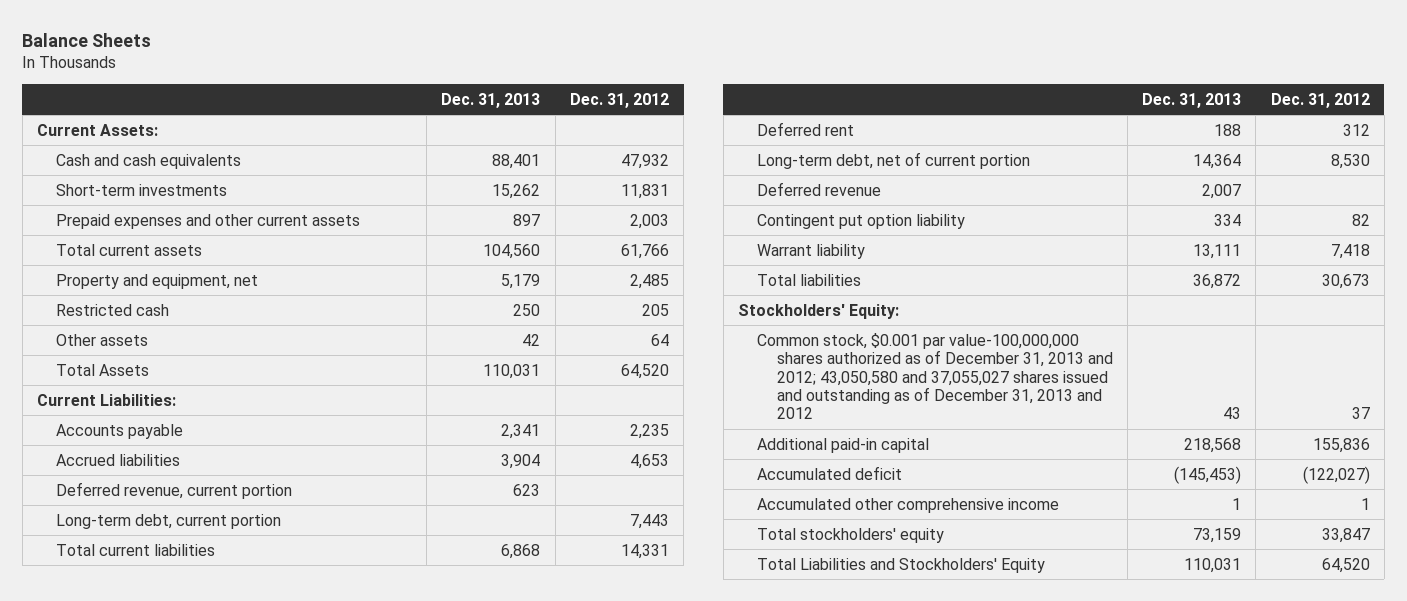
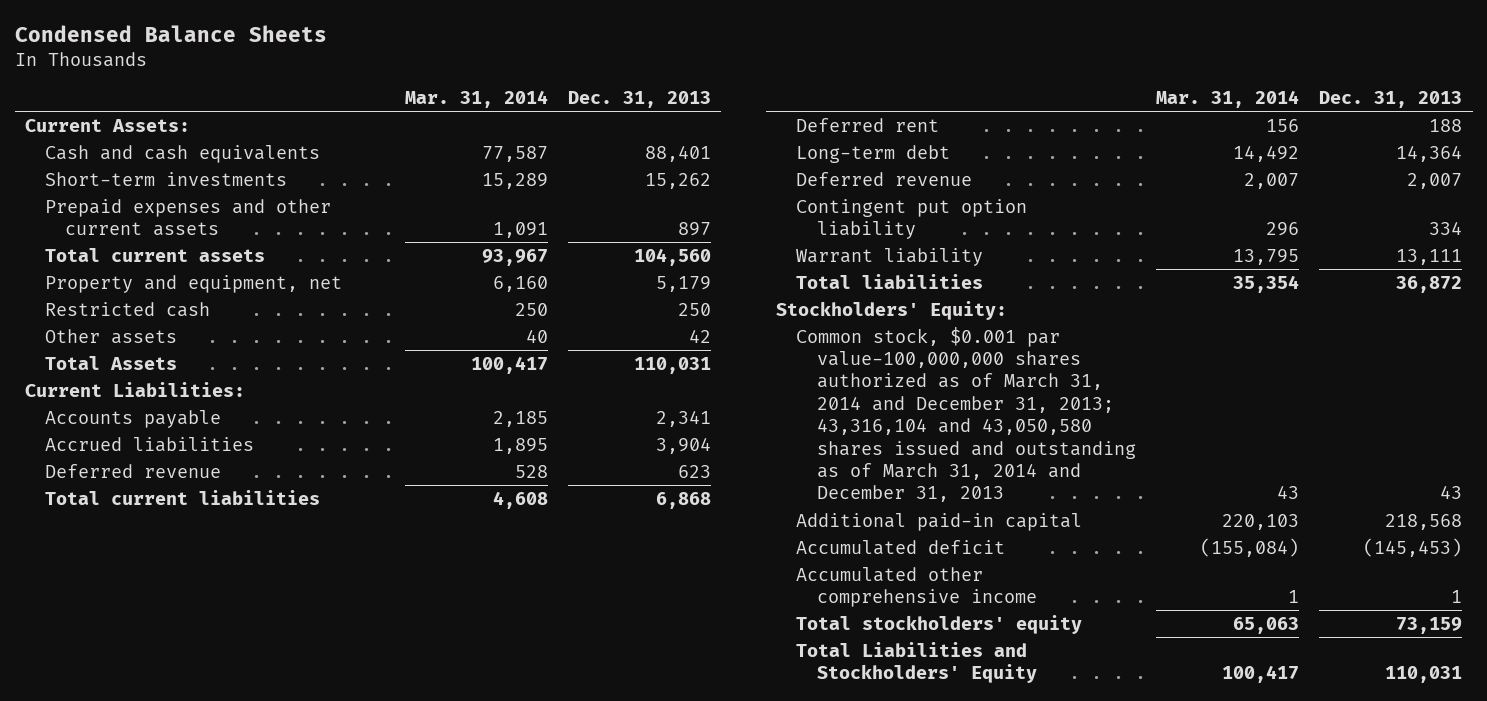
[22,32,152,47] Balance Sheets -> [14,25,327,43] Condensed Balance Sheets
[569,92,669,108] Dec. 31, 2012 -> none
none -> [404,90,548,109] Mar. 31, 2014
[56,513,282,529] Long-term debt, current portion -> none
[56,481,293,499] Deferred revenue, current portion -> [44,463,221,478] Deferred revenue
[757,151,1031,169] Long-term debt, net of current portion -> [796,144,951,163] Long-term debt
[757,332,1113,420] Common stock, $0.001 par value-100,000,000 shares authorized as of December 31, 2013 and 2012; 43,050,580 and 37,055,027 shares issued and outstanding as of December 31, 2013 and 2012 -> [796,326,1136,503] Common stock, $0.001 par value-100,000,000 shares authorized as of March 31, 2014 and December 31, 2013; 43,316,104 and 43,050,580 shares issued and outstanding as of March 31, 2014 and December 31, 2013

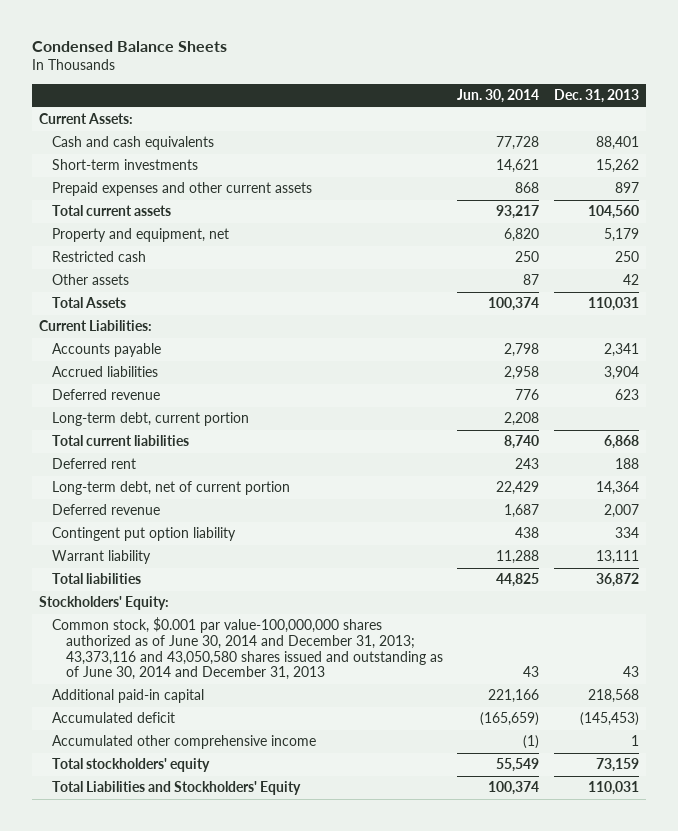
[404,90,548,109] Mar. 31, 2014 -> none
none -> [457,89,540,104] Jun. 30, 2014
none -> [52,412,250,427] Long-term debt, current portion
[796,144,951,163] Long-term debt -> [52,481,291,496] Long-term debt, net of current portion
[796,326,1136,503] Common stock, $0.001 par value-100,000,000 shares authorized as of March 31, 2014 and December 31, 2013; 43,316,104 and 43,050,580 shares issued and outstanding as of March 31, 2014 and December 31, 2013 -> [52,617,443,681] Common stock, $0.001 par value-100,000,000 shares authorized as of June 30, 2014 and December 31, 2013; 43,373,116 and 43,050,580 shares issued and outstanding as of June 30, 2014 and December 31, 2013

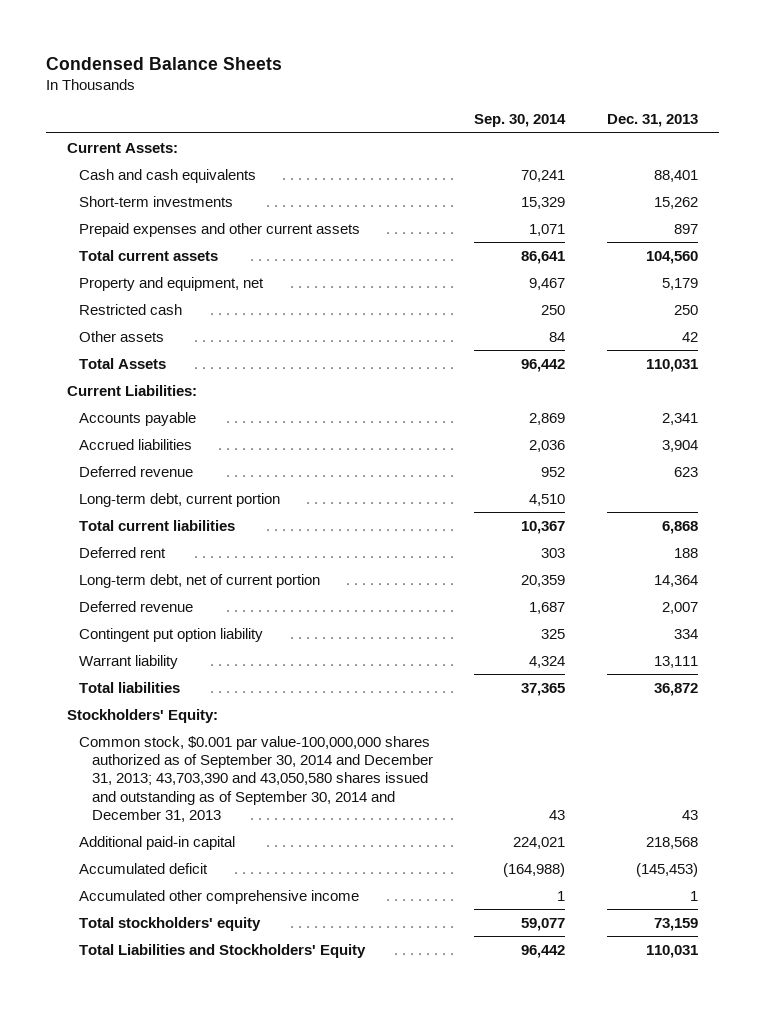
[457,89,540,104] Jun. 30, 2014 -> none
none -> [474,113,567,127] Sep. 30, 2014
[52,617,443,681] Common stock, $0.001 par value-100,000,000 shares authorized as of June 30, 2014 and December 31, 2013; 43,373,116 and 43,050,580 shares issued and outstanding as of June 30, 2014 and December 31, 2013 -> [79,735,433,822] Common stock, $0.001 par value-100,000,000 shares authorized as of September 30, 2014 and December 31, 2013; 43,703,390 and 43,050,580 shares issued and outstanding as of September 30, 2014 and December 31, 2013

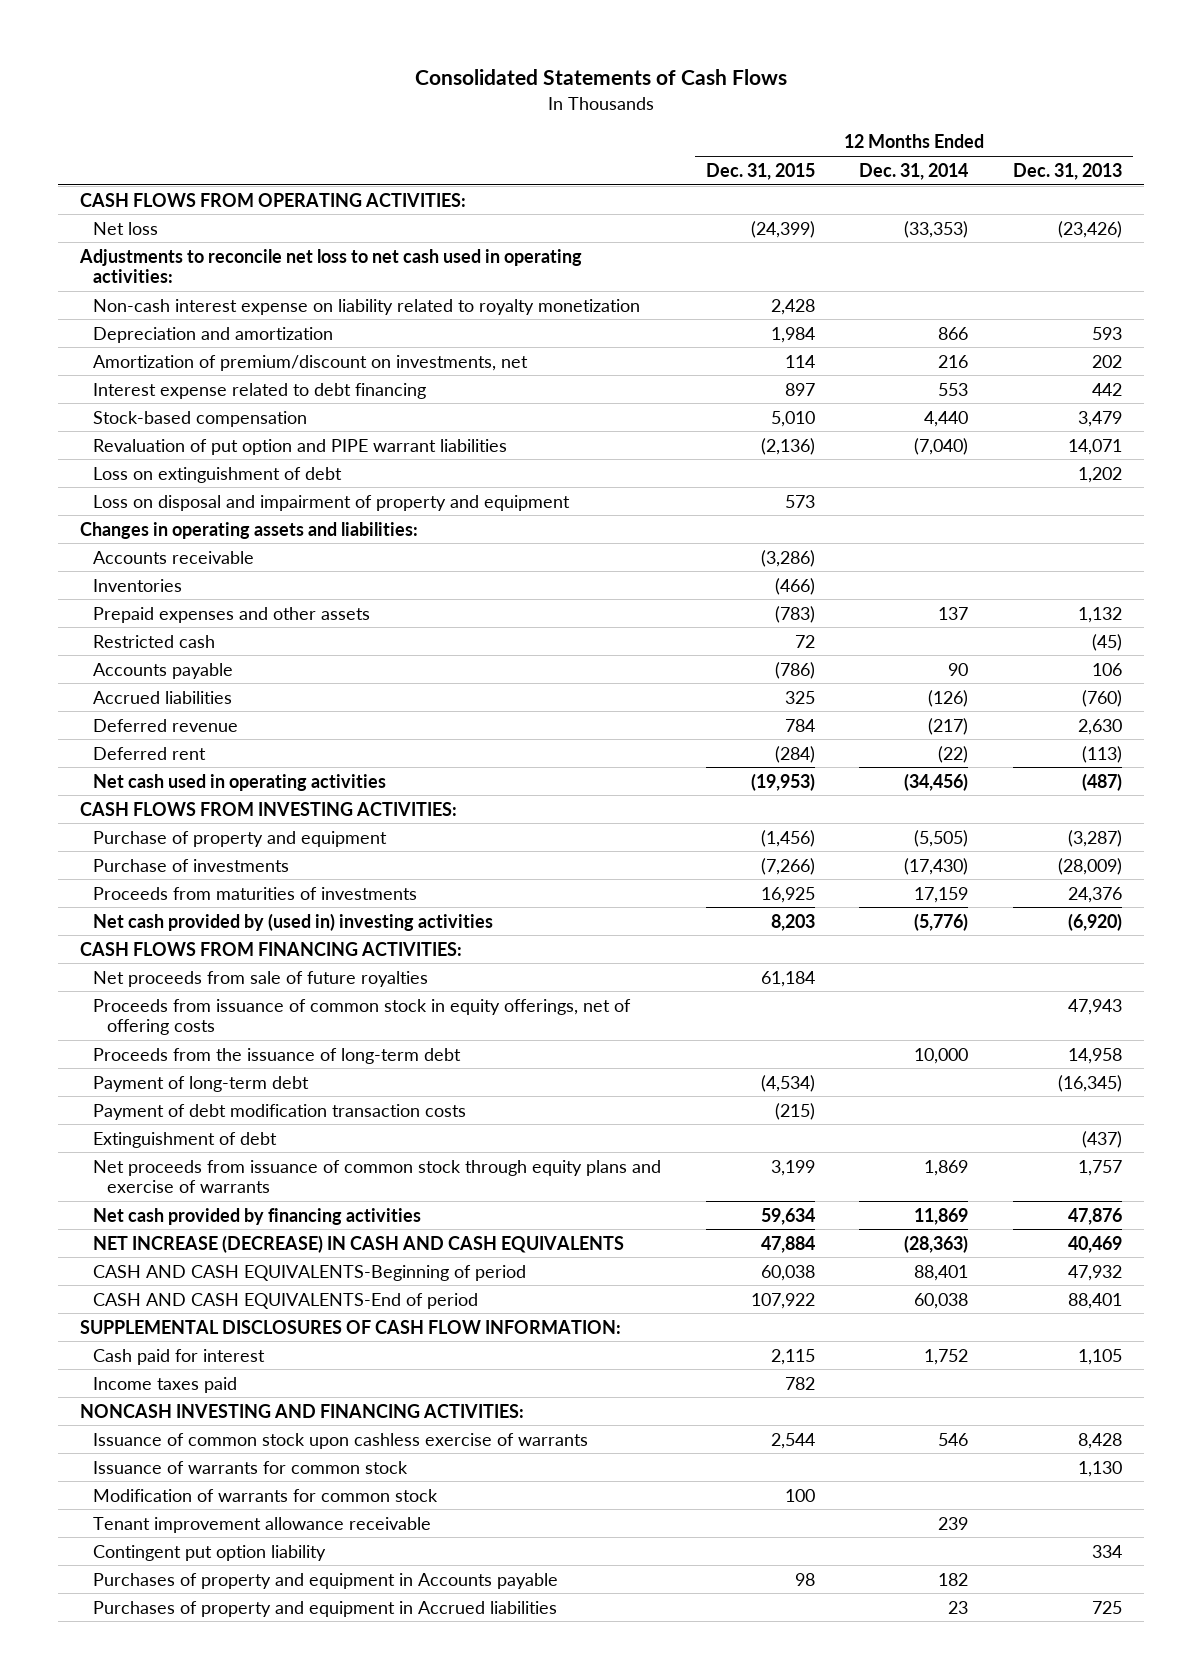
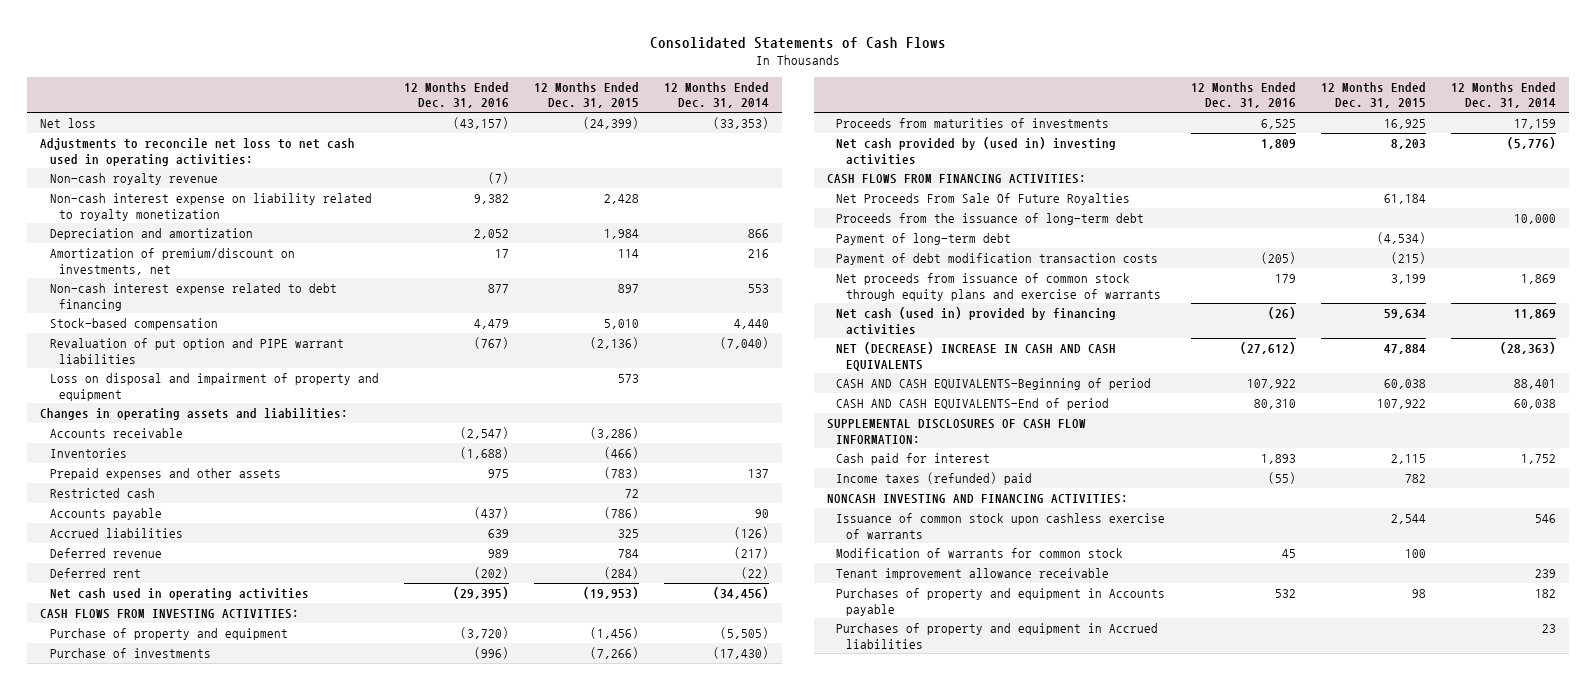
[1012,162,1122,180] Dec. 31, 2013 -> none
none -> [403,81,509,109] 12 Months Ended Dec. 31, 2016
[79,192,466,207] CASH FLOWS FROM OPERATING ACTIVITIES: -> none
none -> [49,172,218,185] Non-cash royalty revenue
[93,382,427,399] Interest expense related to debt financing -> [49,282,337,311] Non-cash interest expense related to debt financing
[93,466,343,483] Loss on extinguishment of debt -> none
[93,998,632,1036] Proceeds from issuance of common stock in equity offerings, net of offering costs -> none
[93,970,429,987] Net proceeds from sale of future royalties -> [836,192,1131,205] Net Proceeds From Sale Of Future Royalties
[93,1131,278,1148] Extinguishment of debt -> none
[93,1207,422,1225] Net cash provided by financing activities -> [836,306,1117,335] Net cash (used in) provided by financing activities
[93,1234,625,1253] NET INCREASE (DECREASE) IN CASH AND CASH EQUIVALENTS -> [836,341,1117,371] NET (DECREASE) INCREASE IN CASH AND CASH EQUIVALENTS
[93,1376,238,1393] Income taxes paid -> [836,471,1033,485] Income taxes (refunded) paid
[93,1460,409,1474] Issuance of warrants for common stock -> none
[93,1544,327,1561] Contingent put option liability -> none

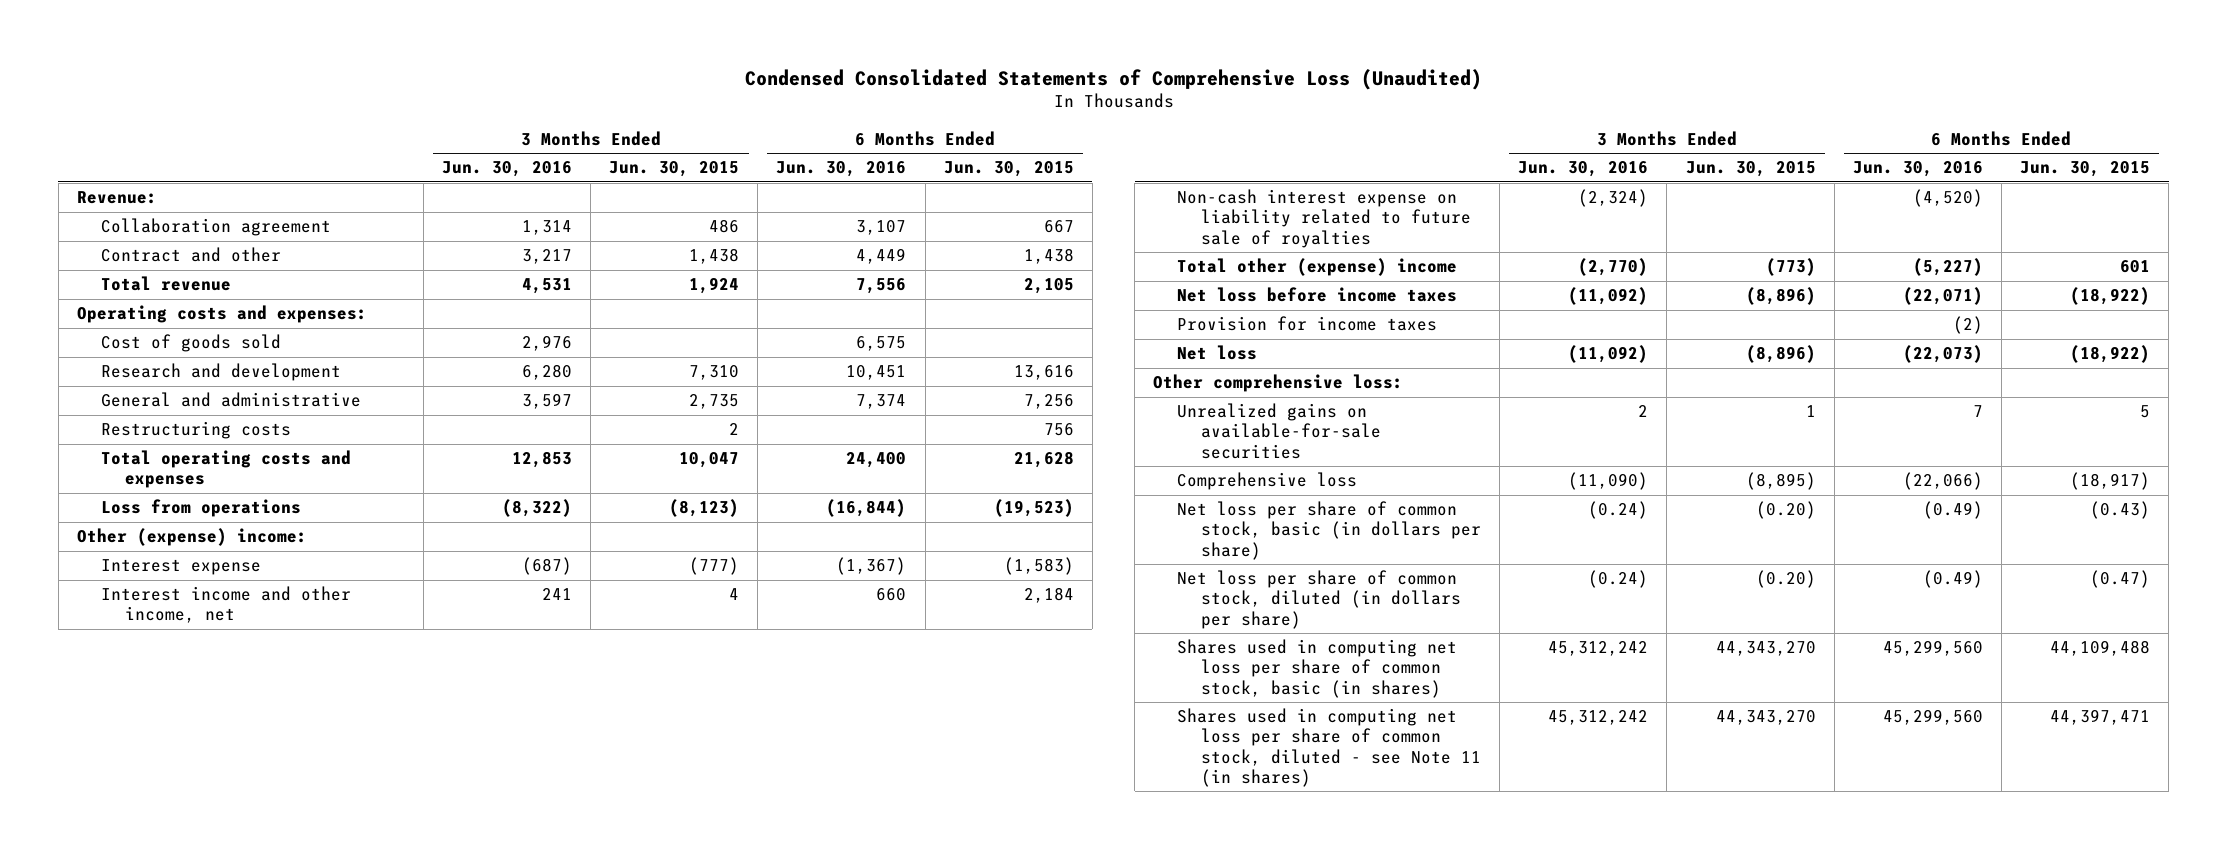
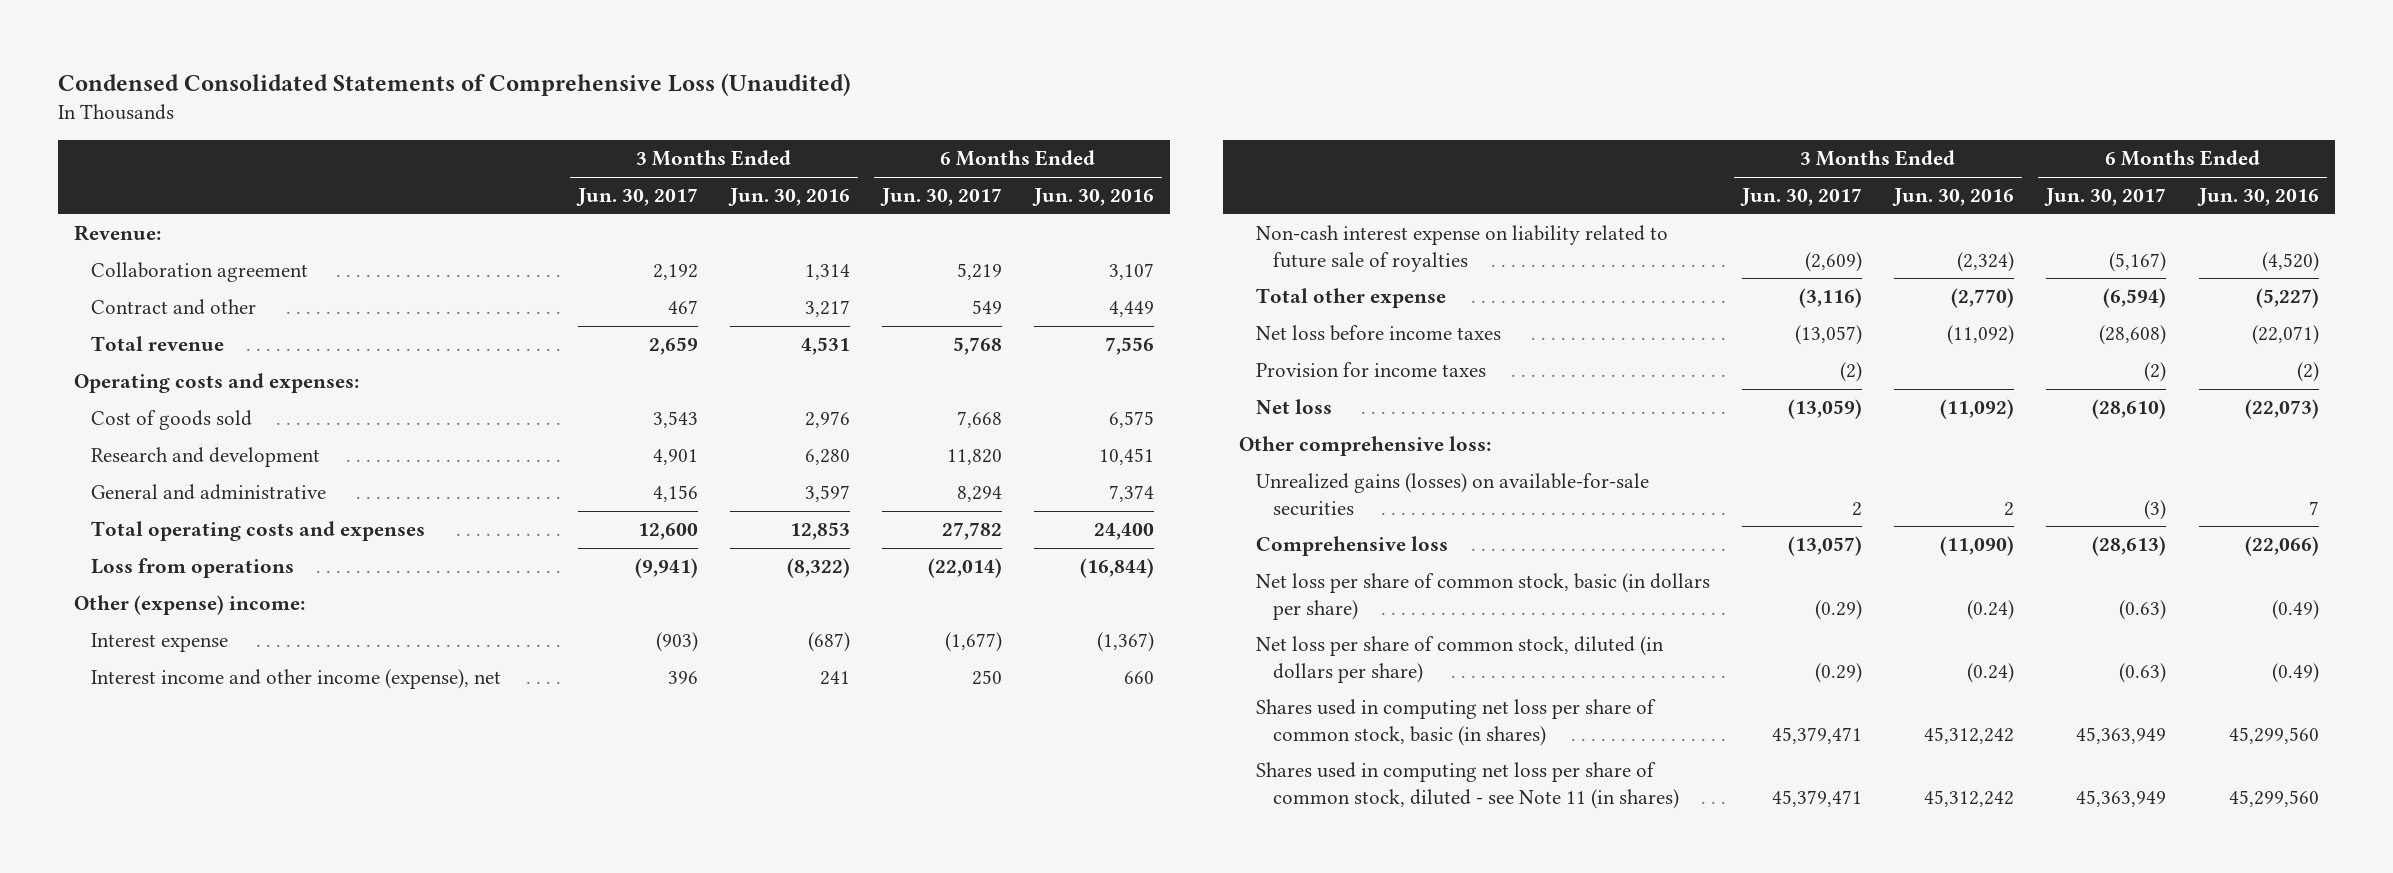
[609,161,740,178] Jun. 30, 2015 -> none
[943,161,1074,178] Jun. 30, 2015 -> none
none -> [575,188,698,207] Jun. 30, 2017
none -> [879,188,1002,207] Jun. 30, 2017
[100,421,291,440] Restructuring costs -> none
[100,586,351,624] Interest income and other income, net -> [91,669,502,690] Interest income and other income (expense), net
[1177,258,1458,277] Total other (expense) income -> [1255,288,1446,309] Total other expense
[1177,403,1381,459] Unrealized gains on available-for-sale securities -> [1255,473,1649,516] Unrealized gains (losses) on available-for-sale securities

